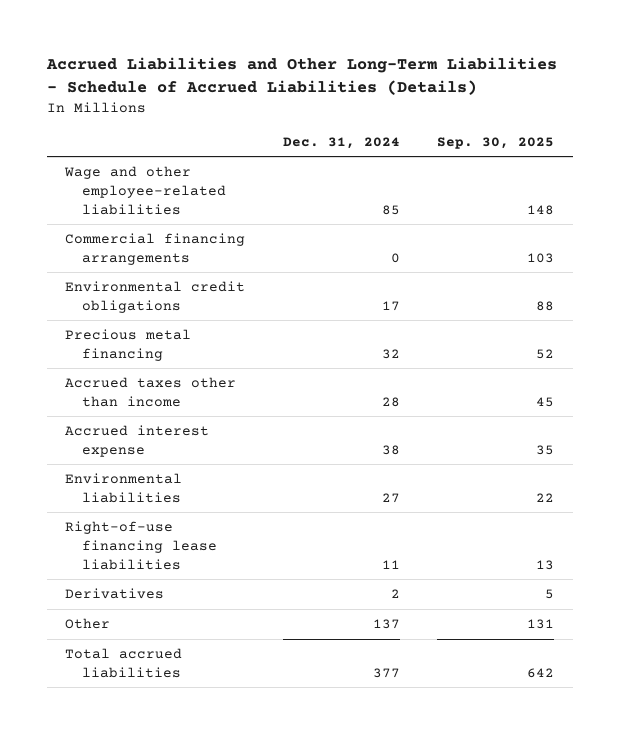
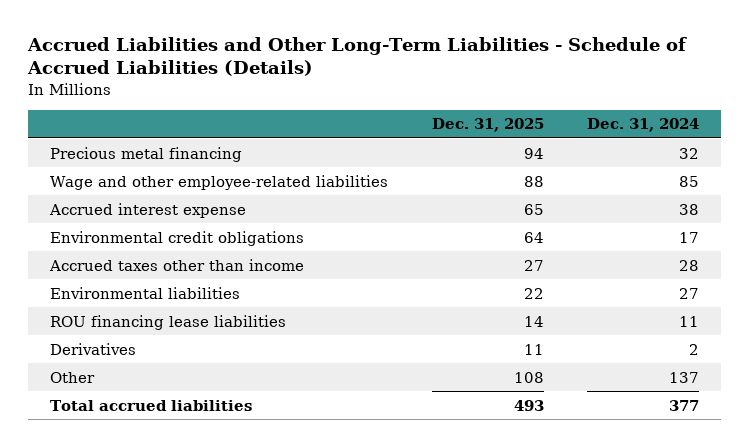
[437,136,555,149] Sep. 30, 2025 -> none
none -> [431,118,544,133] Dec. 31, 2025
[65,329,192,361] Precious metal financing -> [49,146,242,162] Precious metal financing
[65,233,246,265] Commercial financing arrangements -> none
[65,425,210,457] Accrued interest expense -> [48,202,246,218] Accrued interest expense
[65,521,218,570] Right-of-use financing lease liabilities -> [49,314,286,330] ROU financing lease liabilities

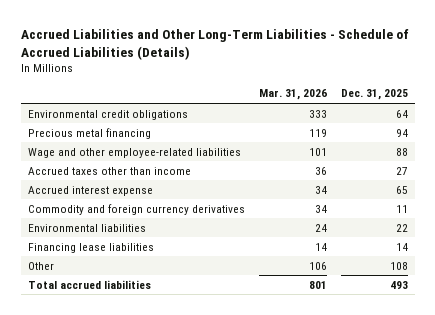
[587,118,700,133] Dec. 31, 2024 -> none
none -> [258,89,327,101] Mar. 31, 2026
[49,230,304,246] Environmental credit obligations -> [27,109,188,120] Environmental credit obligations
[48,202,246,218] Accrued interest expense -> [27,185,153,196] Accrued interest expense
none -> [27,203,245,215] Commodity and foreign currency derivatives
[49,342,136,355] Derivatives -> none
[49,314,286,330] ROU financing lease liabilities -> [27,242,154,253] Financing lease liabilities

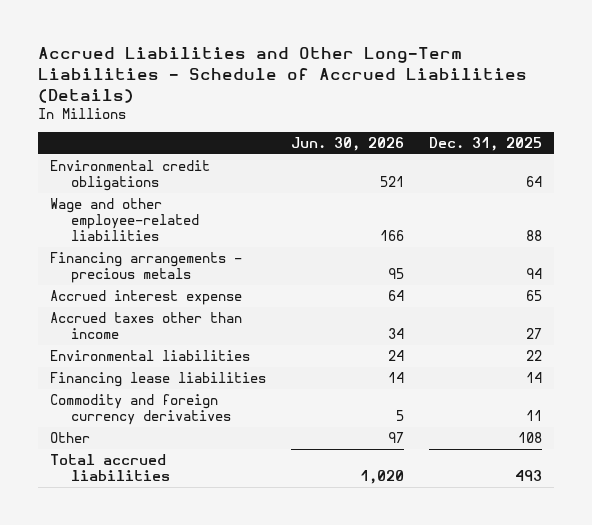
[258,89,327,101] Mar. 31, 2026 -> none
none -> [290,137,404,152] Jun. 30, 2026
[27,127,151,139] Precious metal financing -> none
none -> [50,251,243,284] Financing arrangements - precious metals
[27,166,191,175] Accrued taxes other than income -> [50,311,243,340] Accrued taxes other than income
[27,203,245,215] Commodity and foreign currency derivatives -> [50,393,232,426] Commodity and foreign currency derivatives

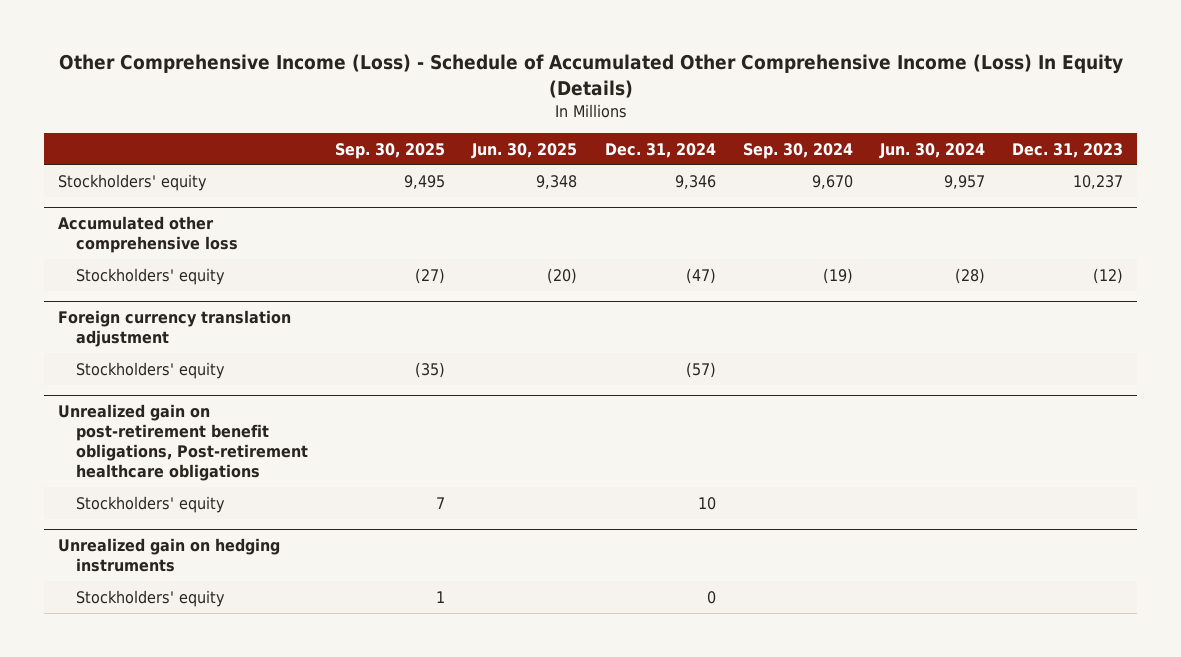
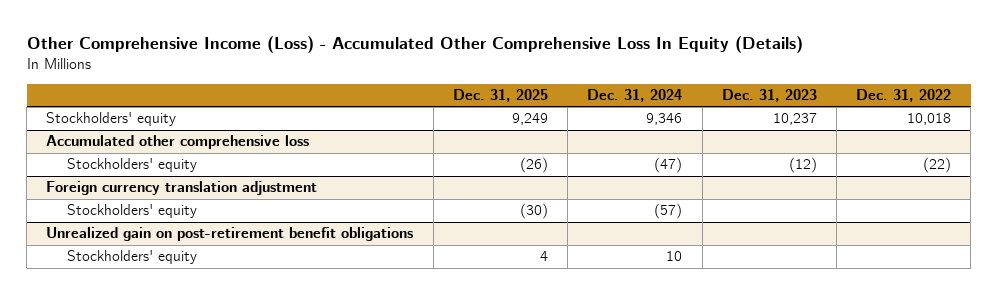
[58,54,1123,98] Other Comprehensive Income (Loss) - Schedule of Accumulated Other Comprehensive Income (Loss) In Equity (Details) -> [26,36,803,54] Other Comprehensive Income (Loss) - Accumulated Other Comprehensive Loss In Equity (Details)
[335,142,446,159] Sep. 30, 2025 -> none
[471,142,578,159] Jun. 30, 2025 -> none
[742,142,853,159] Sep. 30, 2024 -> none
[878,142,985,159] Jun. 30, 2024 -> none
none -> [452,88,548,102] Dec. 31, 2025
none -> [856,88,952,102] Dec. 31, 2022
[57,403,308,482] Unrealized gain on post-retirement benefit obligations, Post-retirement healthcare obligations -> [46,227,414,242] Unrealized gain on post-retirement benefit obligations
[57,537,280,572] Unrealized gain on hedging instruments -> none
[75,589,225,607] Stockholders' equity -> none

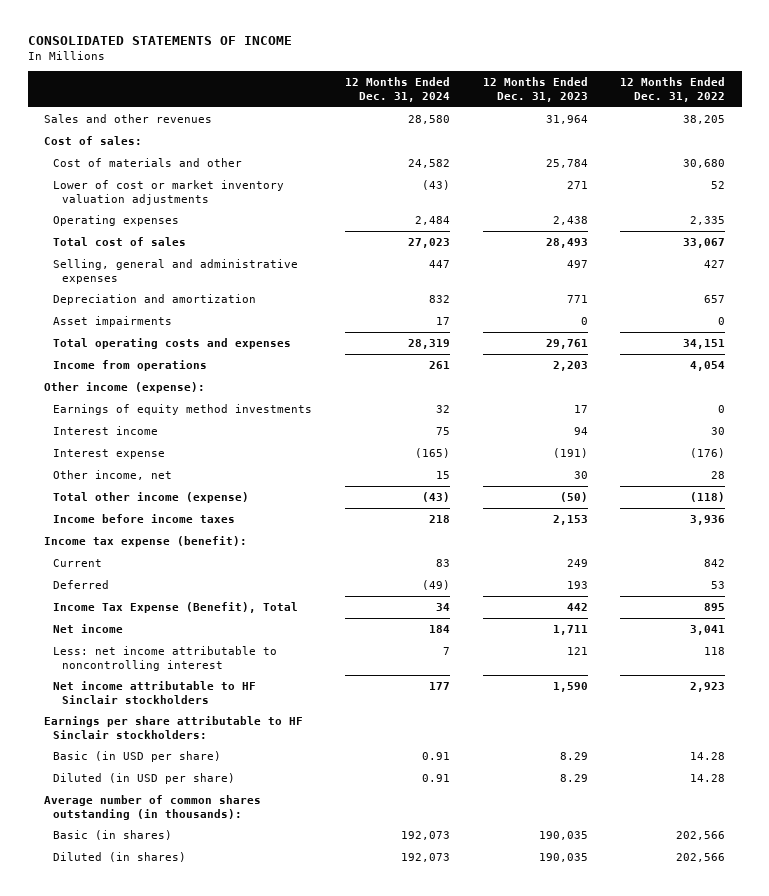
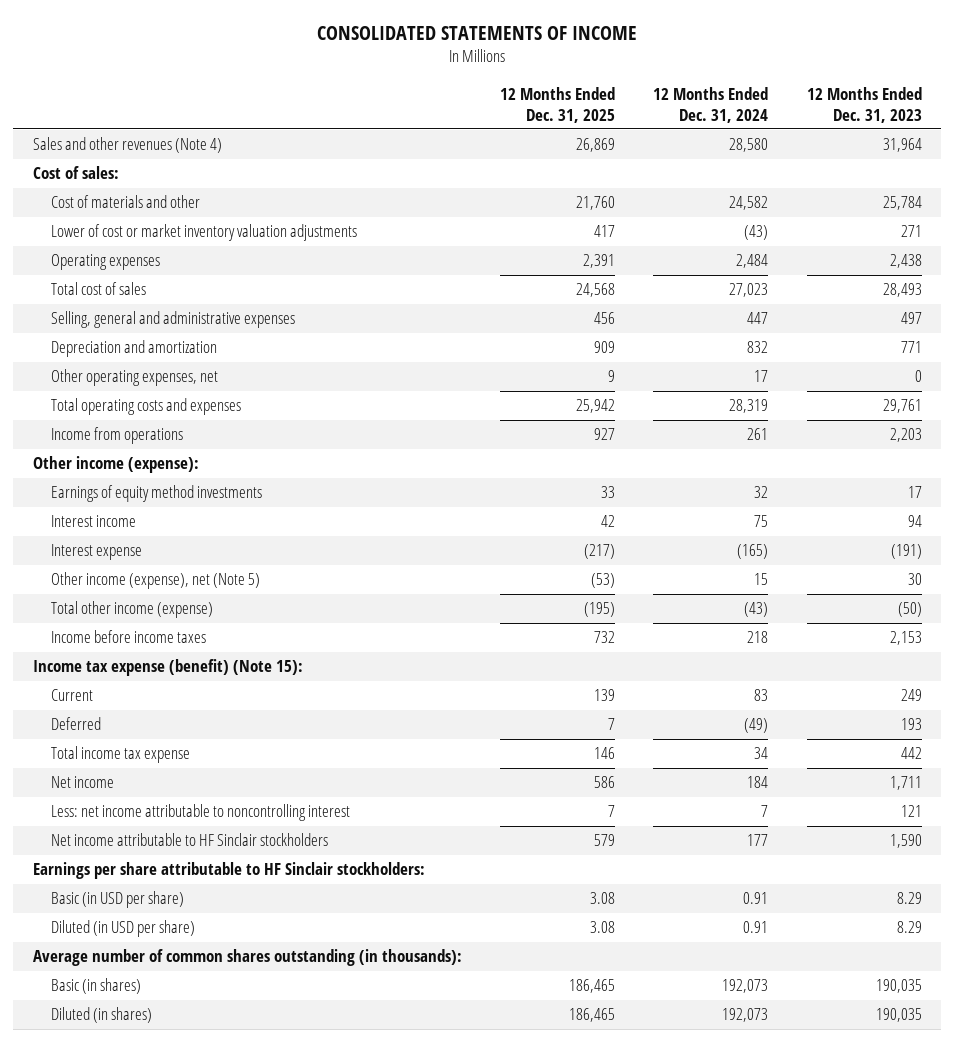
[620,77,726,103] 12 Months Ended Dec. 31, 2022 -> none
none -> [500,86,616,123] 12 Months Ended Dec. 31, 2025
[44,113,213,123] Sales and other revenues -> [32,137,222,154] Sales and other revenues (Note 4)
[53,315,173,327] Asset impairments -> none
none -> [51,369,219,387] Other operating expenses, net
[53,469,173,480] Other income, net -> [51,572,261,590] Other income (expense), net (Note 5)
[44,535,248,547] Income tax expense (benefit): -> [32,659,303,677] Income tax expense (benefit) (Note 15):
[53,601,299,613] Income Tax Expense (Benefit), Total -> [51,746,191,764] Total income tax expense

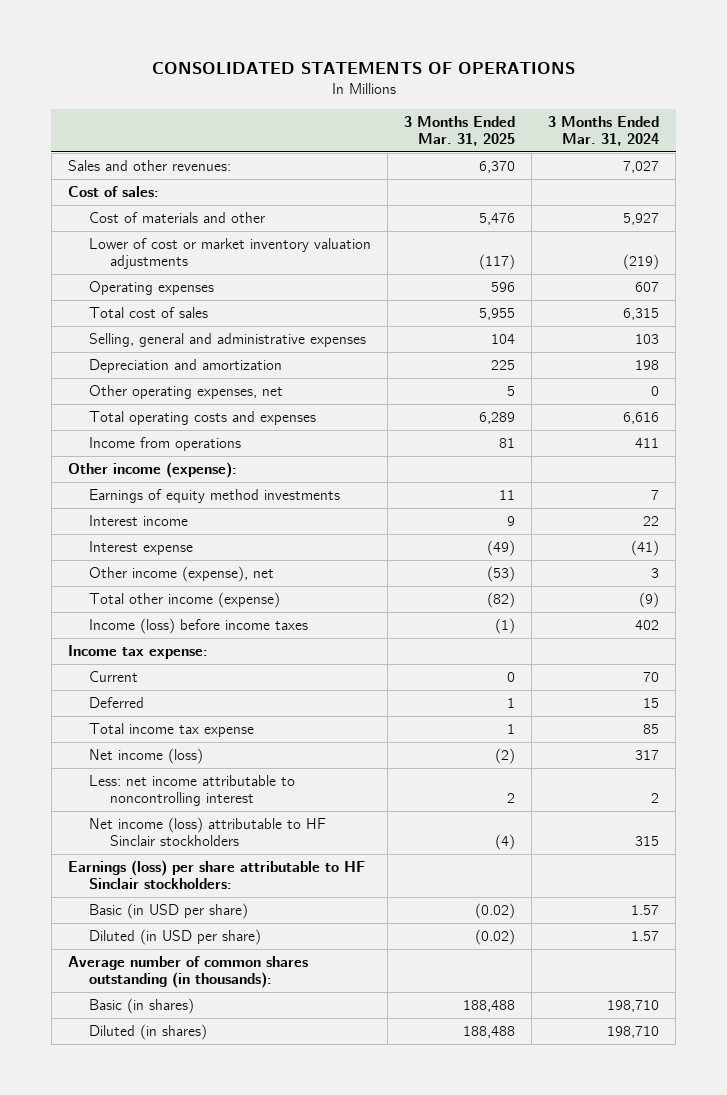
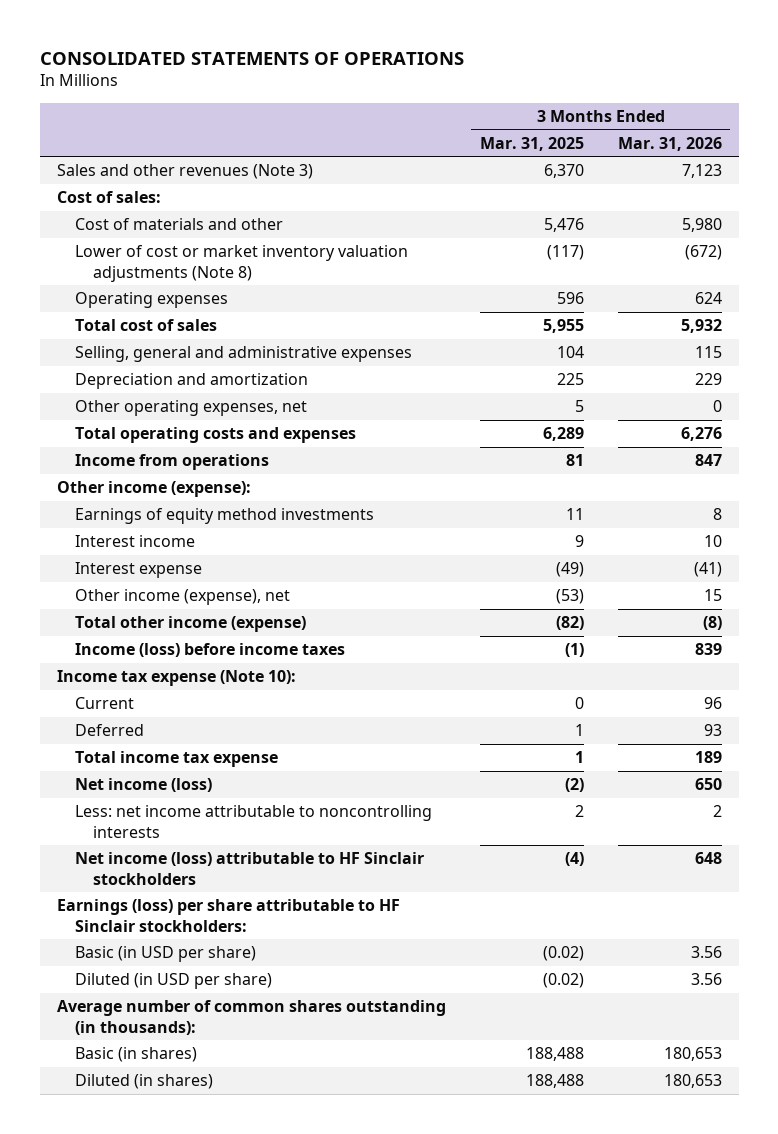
[548,115,660,146] 3 Months Ended Mar. 31, 2024 -> none
none -> [617,136,722,151] Mar. 31, 2026
[67,160,231,172] Sales and other revenues: -> [56,164,313,180] Sales and other revenues (Note 3)
[88,238,371,270] Lower of cost or market inventory valuation adjustments -> [74,245,408,282] Lower of cost or market inventory valuation adjustments (Note 8)
[67,645,208,660] Income tax expense: -> [56,670,296,687] Income tax expense (Note 10):
[88,775,295,807] Less: net income attributable to noncontrolling interest -> [74,805,432,838] Less: net income attributable to noncontrolling interests

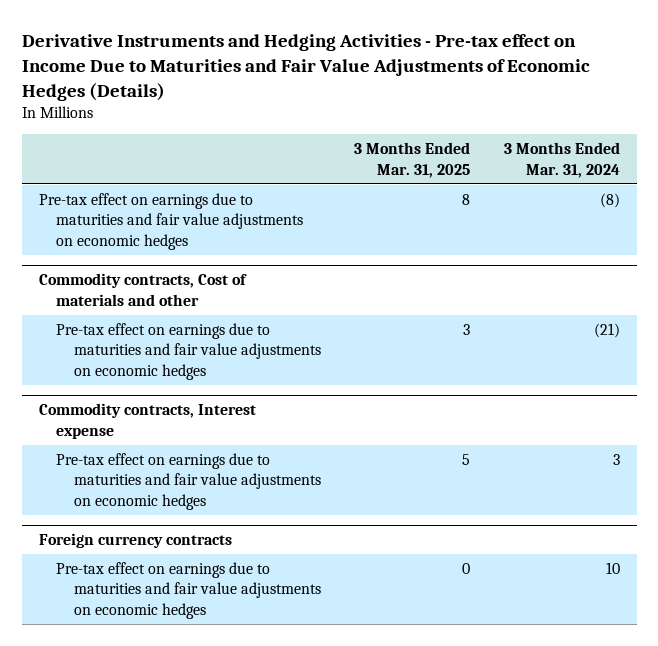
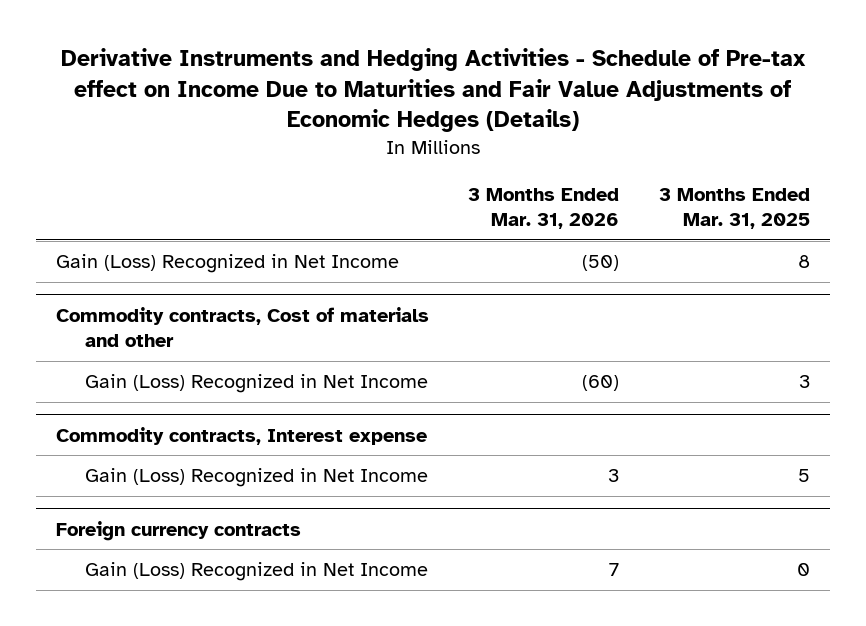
[21,33,590,101] Derivative Instruments and Hedging Activities - Pre-tax effect on Income Due to Maturities and Fair Value Adjustments of Economic Hedges (Details) -> [60,48,806,133] Derivative Instruments and Hedging Activities - Schedule of Pre-tax effect on Income Due to Maturities and Fair Value Adjustments of Economic Hedges (Details)
[503,142,620,178] 3 Months Ended Mar. 31, 2024 -> none
none -> [468,187,620,230] 3 Months Ended Mar. 31, 2026
[38,192,304,250] Pre-tax effect on earnings due to maturities and fair value adjustments on economic hedges -> [55,254,399,274] Gain (Loss) Recognized in Net Income
[56,322,322,380] Pre-tax effect on earnings due to maturities and fair value adjustments on economic hedges -> [84,374,428,394] Gain (Loss) Recognized in Net Income
[56,452,322,510] Pre-tax effect on earnings due to maturities and fair value adjustments on economic hedges -> [84,468,428,488] Gain (Loss) Recognized in Net Income
[56,561,322,619] Pre-tax effect on earnings due to maturities and fair value adjustments on economic hedges -> [84,562,428,582] Gain (Loss) Recognized in Net Income

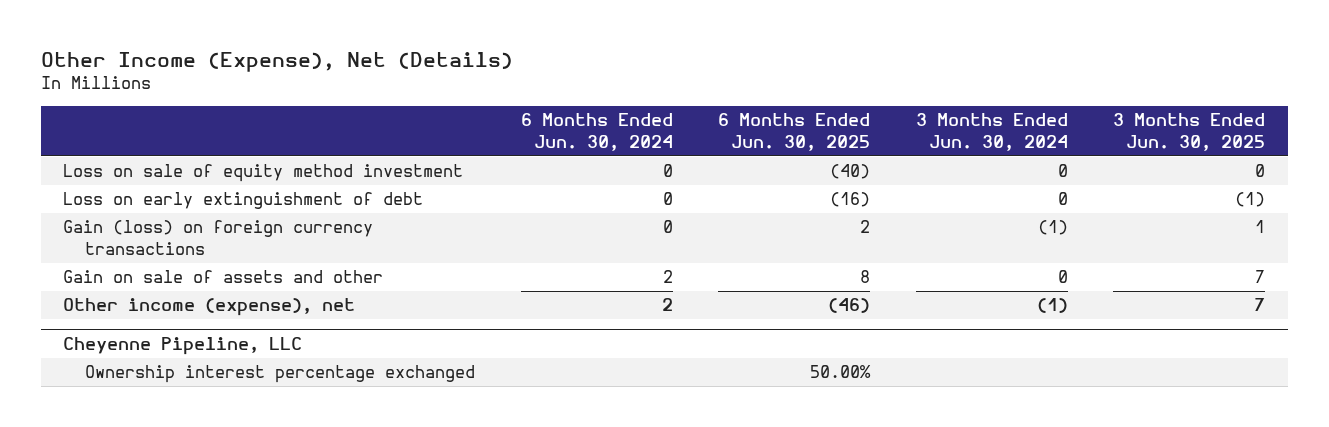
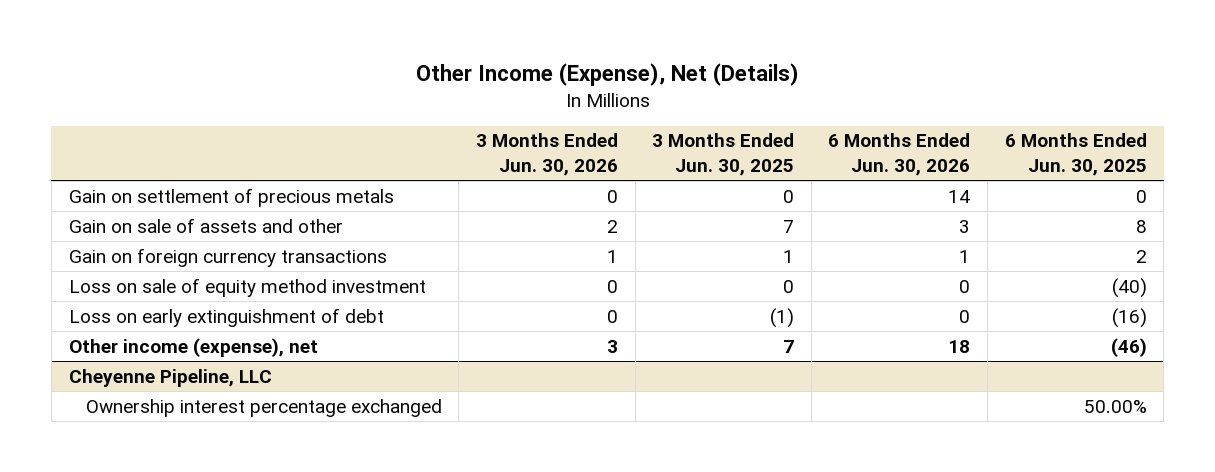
[520,113,673,151] 6 Months Ended Jun. 30, 2024 -> none
[915,113,1068,151] 3 Months Ended Jun. 30, 2024 -> none
none -> [476,133,619,176] 3 Months Ended Jun. 30, 2026
none -> [828,133,971,176] 6 Months Ended Jun. 30, 2026
none -> [68,187,394,207] Gain on settlement of precious metals
[63,270,384,284] Gain on sale of assets and other -> [68,217,343,233] Gain on sale of assets and other
none -> [68,247,387,267] Gain on foreign currency transactions
[63,220,374,256] Gain (loss) on foreign currency transactions -> none

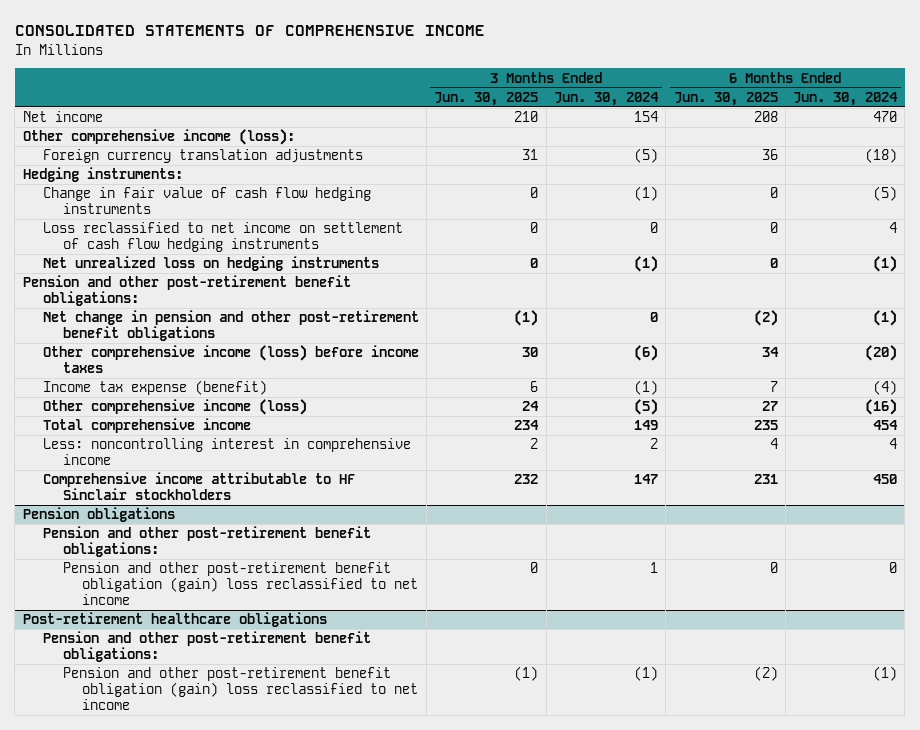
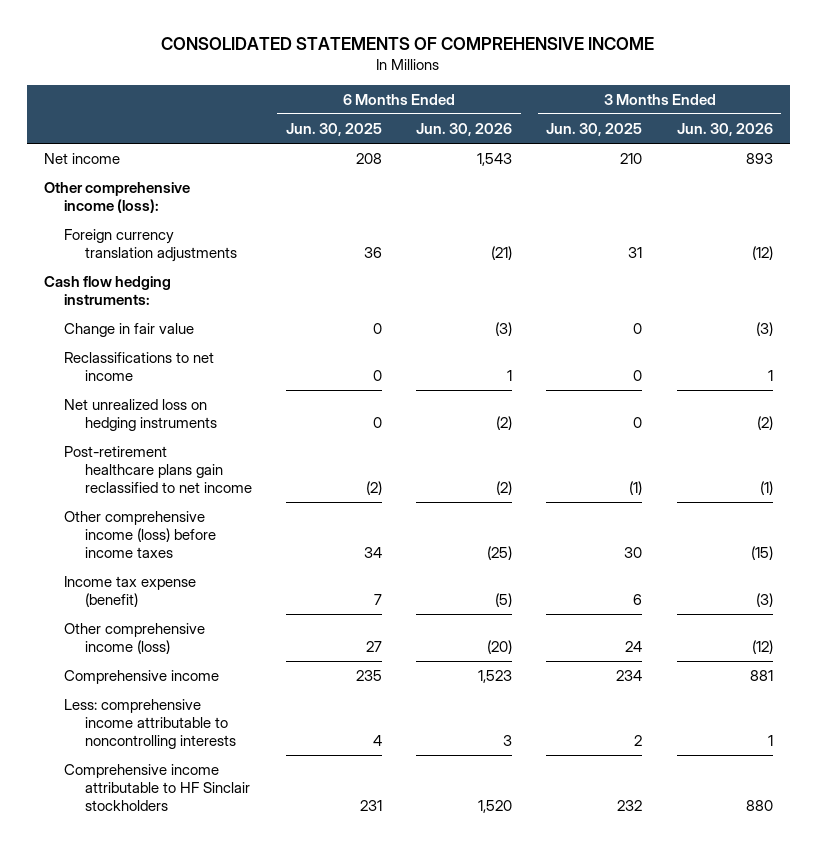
[553,91,659,106] Jun. 30, 2024 -> none
[793,91,899,106] Jun. 30, 2024 -> none
none -> [416,122,513,136] Jun. 30, 2026
none -> [676,122,773,136] Jun. 30, 2026
[22,167,183,183] Hedging instruments: -> [43,275,171,305] Cash flow hedging instruments:
[42,187,371,215] Change in fair value of cash flow hedging instruments -> [64,322,195,337] Change in fair value
[42,222,403,253] Loss reclassified to net income on settlement of cash flow hedging instruments -> [64,351,215,381] Reclassifications to net income
[22,275,351,307] Pension and other post-retirement benefit obligations: -> none
[42,310,419,342] Net change in pension and other post-retirement benefit obligations -> none
none -> [64,445,252,493] Post-retirement healthcare plans gain reclassified to net income
[42,418,251,434] Total comprehensive income -> [64,669,220,684] Comprehensive income
[42,438,411,466] Less: noncontrolling interest in comprehensive income -> [64,698,236,749] Less: comprehensive income attributable to noncontrolling interests
[22,507,175,523] Pension obligations -> none
[42,526,371,558] Pension and other post-retirement benefit obligations: -> none
[62,562,419,606] Pension and other post-retirement benefit obligation (gain) loss reclassified to net income -> none
[22,612,327,628] Post-retirement healthcare obligations -> none
[42,631,371,663] Pension and other post-retirement benefit obligations: -> none
[62,667,419,711] Pension and other post-retirement benefit obligation (gain) loss reclassified to net income -> none

